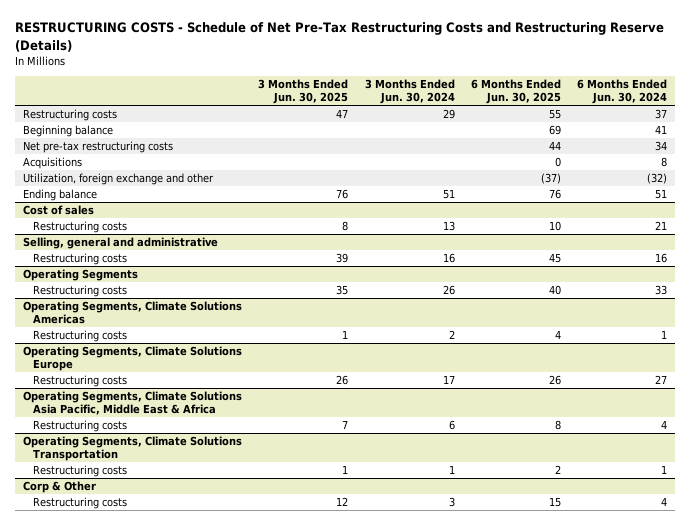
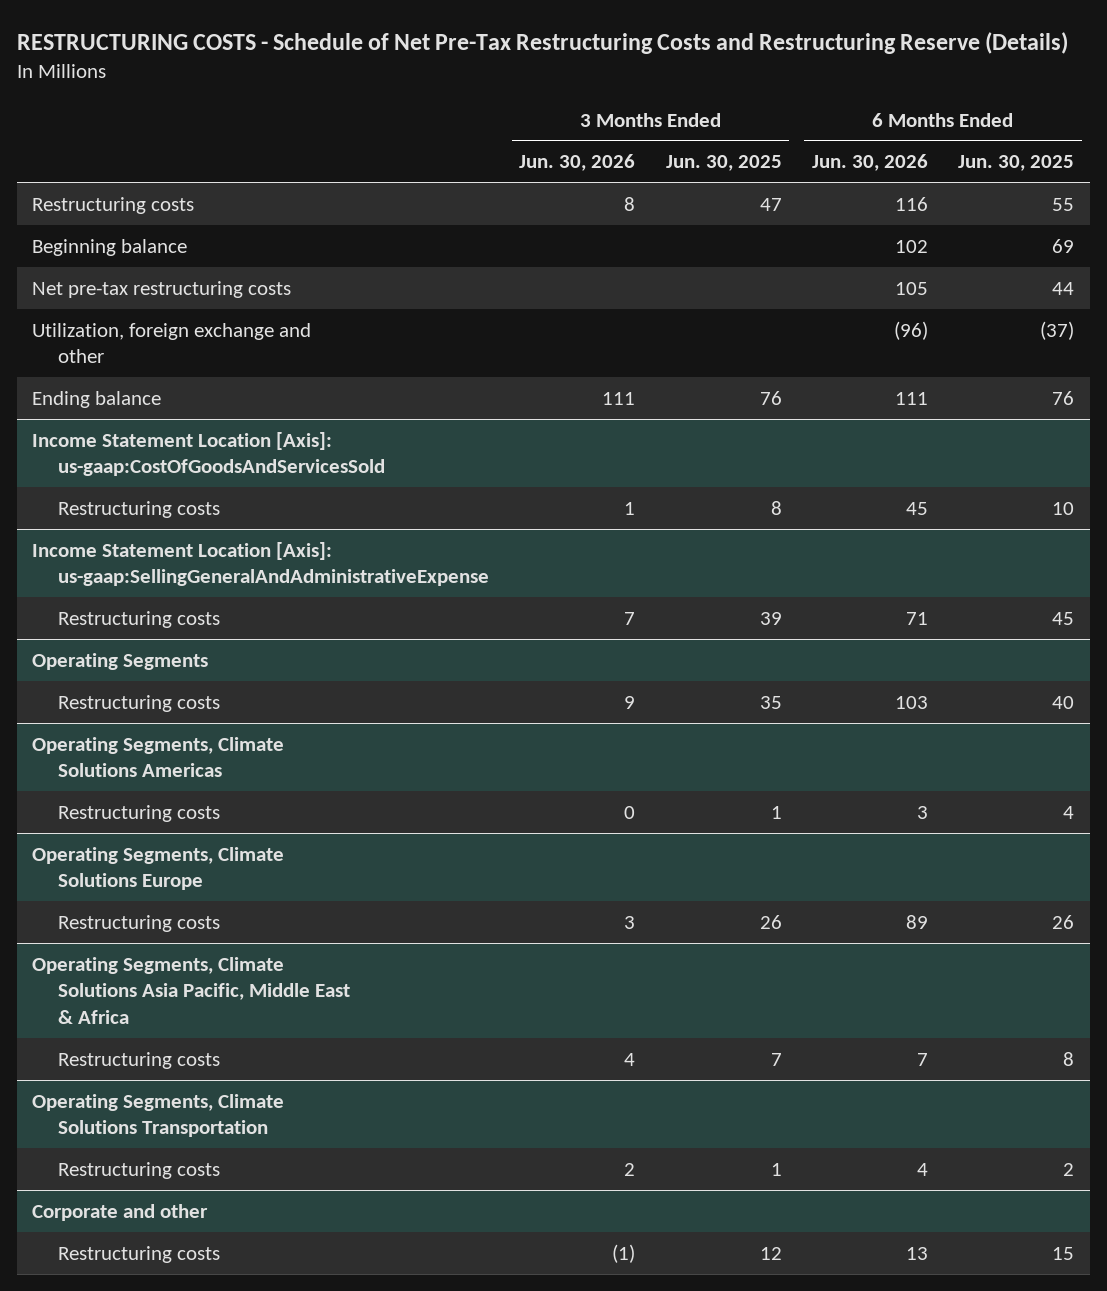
[364,78,455,104] 3 Months Ended Jun. 30, 2024 -> none
[576,78,667,104] 6 Months Ended Jun. 30, 2024 -> none
none -> [519,154,636,172] Jun. 30, 2026
none -> [812,154,929,172] Jun. 30, 2026
[23,157,83,170] Acquisitions -> none
[23,205,95,216] Cost of sales -> none
none -> [32,431,385,477] Income Statement Location [Axis]: us-gaap:CostOfGoodsAndServicesSold
[23,237,219,250] Selling, general and administrative -> none
none -> [32,541,489,587] Income Statement Location [Axis]: us-gaap:SellingGeneralAndAdministrativeExpense
[23,481,97,494] Corp & Other -> [32,1203,209,1221] Corporate and other

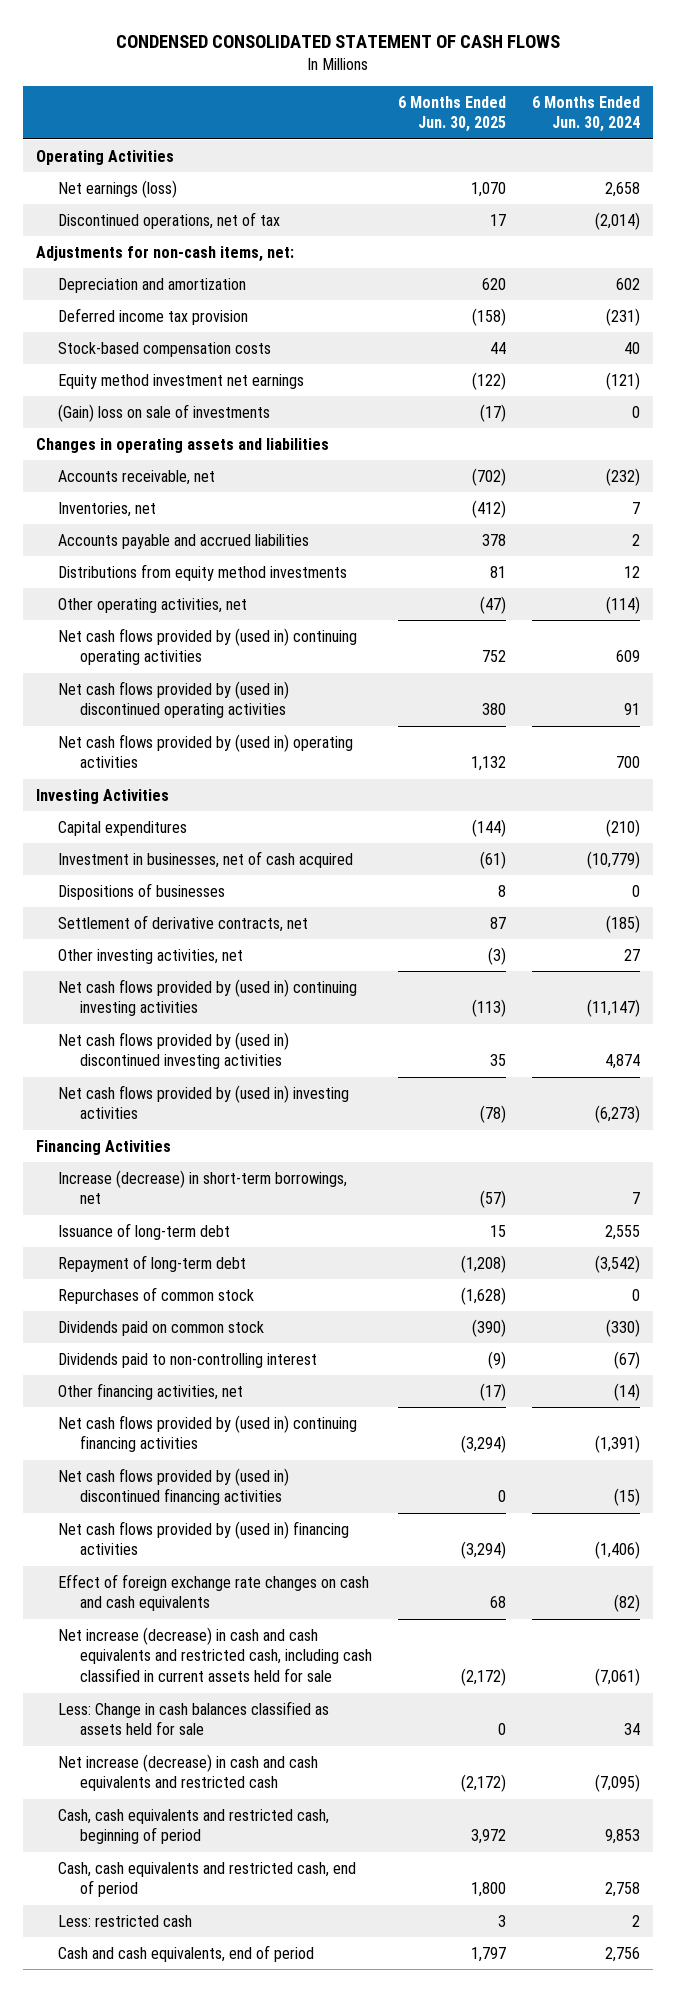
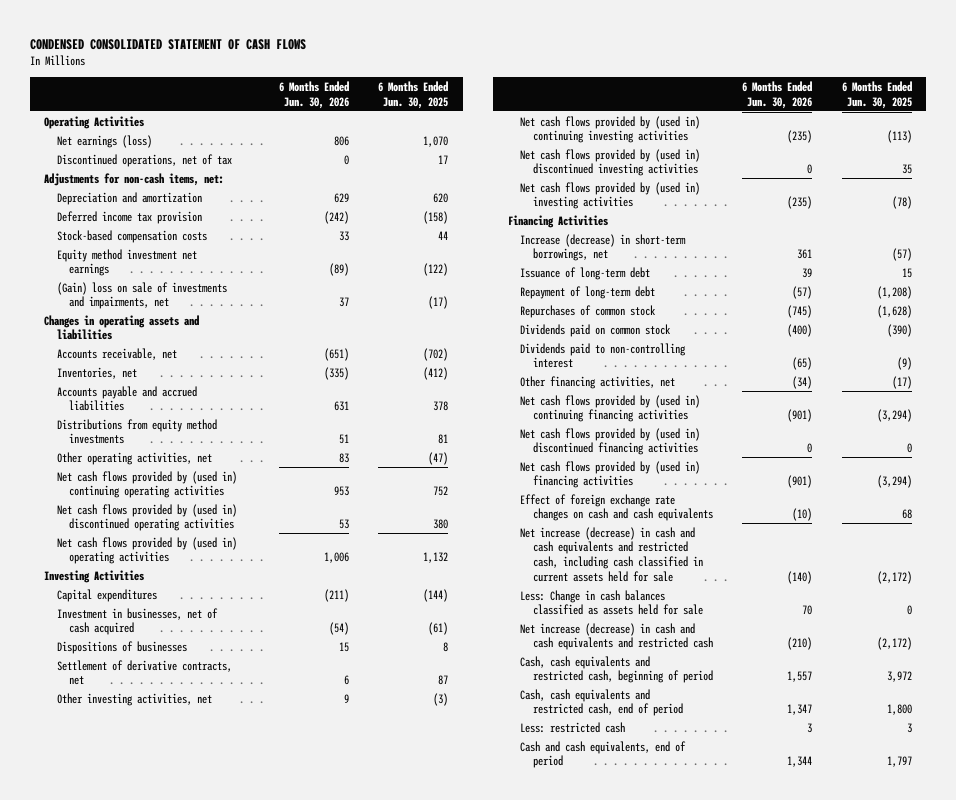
[532,95,641,133] 6 Months Ended Jun. 30, 2024 -> none
none -> [278,81,349,109] 6 Months Ended Jun. 30, 2026
[58,403,271,422] (Gain) loss on sale of investments -> [56,281,227,310] (Gain) loss on sale of investments and impairments, net

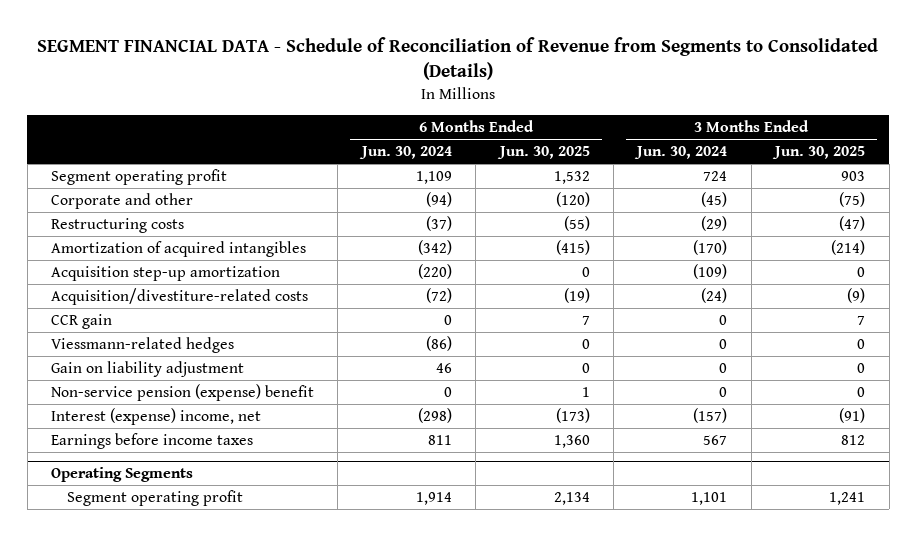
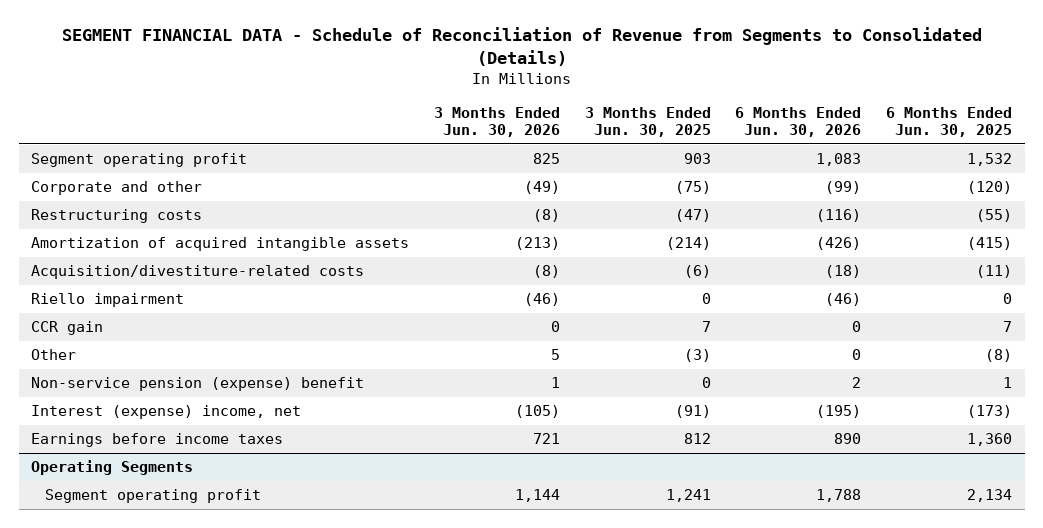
[358,146,452,160] Jun. 30, 2024 -> none
[634,146,728,160] Jun. 30, 2024 -> none
none -> [433,106,560,138] 3 Months Ended Jun. 30, 2026
none -> [735,106,862,138] 6 Months Ended Jun. 30, 2026
[51,266,281,282] Acquisition step-up amortization -> none
[51,241,307,258] Amortization of acquired intangibles -> [30,237,409,252] Amortization of acquired intangible assets
[563,288,590,304] (19) -> [976,265,1013,279] (11)
[847,288,866,304] (9) -> [683,265,711,279] (6)
none -> [30,293,184,308] Riello impairment
[51,337,235,354] Viessmann-related hedges -> none
[51,361,245,378] Gain on liability adjustment -> none
none -> [30,349,76,361] Other

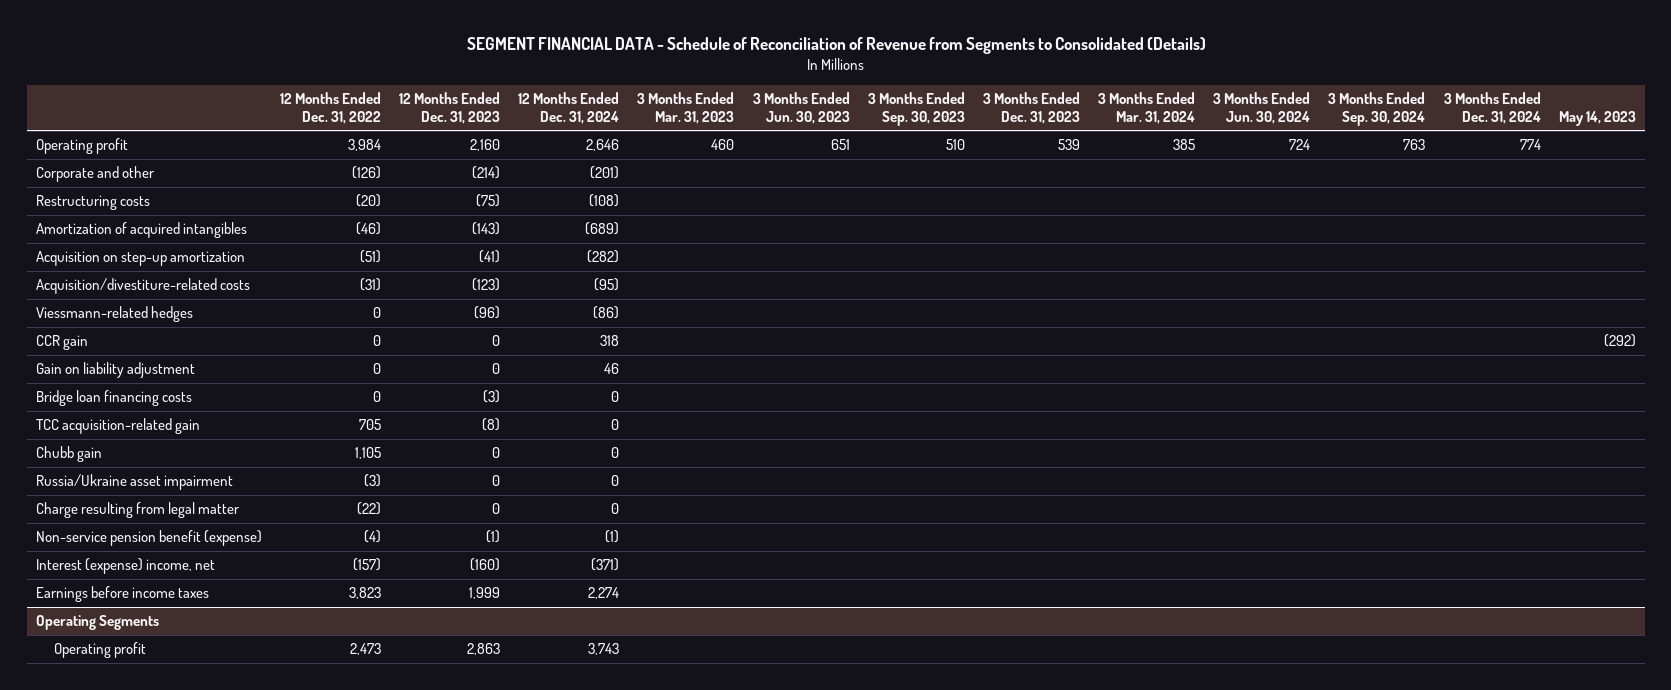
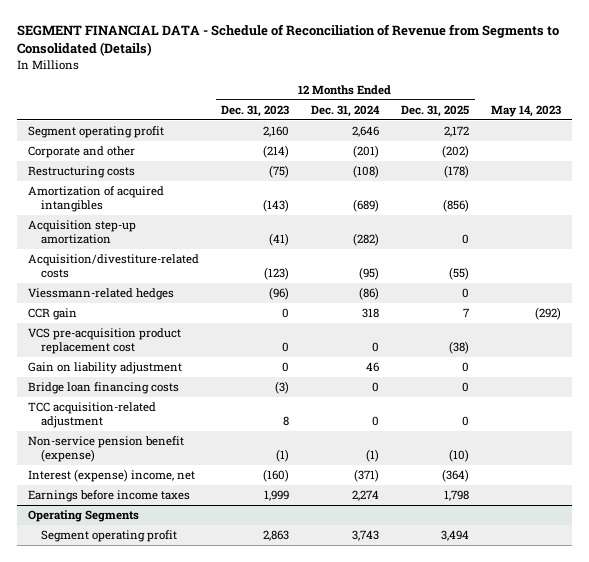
[279,92,381,124] 12 Months Ended Dec. 31, 2022 -> none
[637,92,735,124] 3 Months Ended Mar. 31, 2023 -> none
[752,92,850,124] 3 Months Ended Jun. 30, 2023 -> none
[867,92,965,126] 3 Months Ended Sep. 30, 2023 -> none
[982,92,1080,124] 3 Months Ended Dec. 31, 2023 -> none
[1098,92,1196,124] 3 Months Ended Mar. 31, 2024 -> none
[1213,92,1311,124] 3 Months Ended Jun. 30, 2024 -> none
[1328,92,1426,126] 3 Months Ended Sep. 30, 2024 -> none
[1443,92,1541,124] 3 Months Ended Dec. 31, 2024 -> none
none -> [401,104,470,117] Dec. 31, 2025
[35,138,128,155] Operating profit -> [28,126,165,139] Segment operating profit
[35,251,245,267] Acquisition on step-up amortization -> [28,220,137,245] Acquisition step-up amortization
none -> [28,328,182,355] VCS pre-acquisition product replacement cost
[35,446,102,463] Chubb gain -> none
[35,474,233,491] Russia/Ukraine asset impairment -> none
[35,502,240,519] Charge resulting from legal matter -> none
[35,418,200,435] TCC acquisition-related gain -> [28,402,157,429] TCC acquisition-related adjustment
[482,418,501,432] (8) -> [283,416,290,427] 8
[54,642,147,659] Operating profit -> [41,530,178,543] Segment operating profit

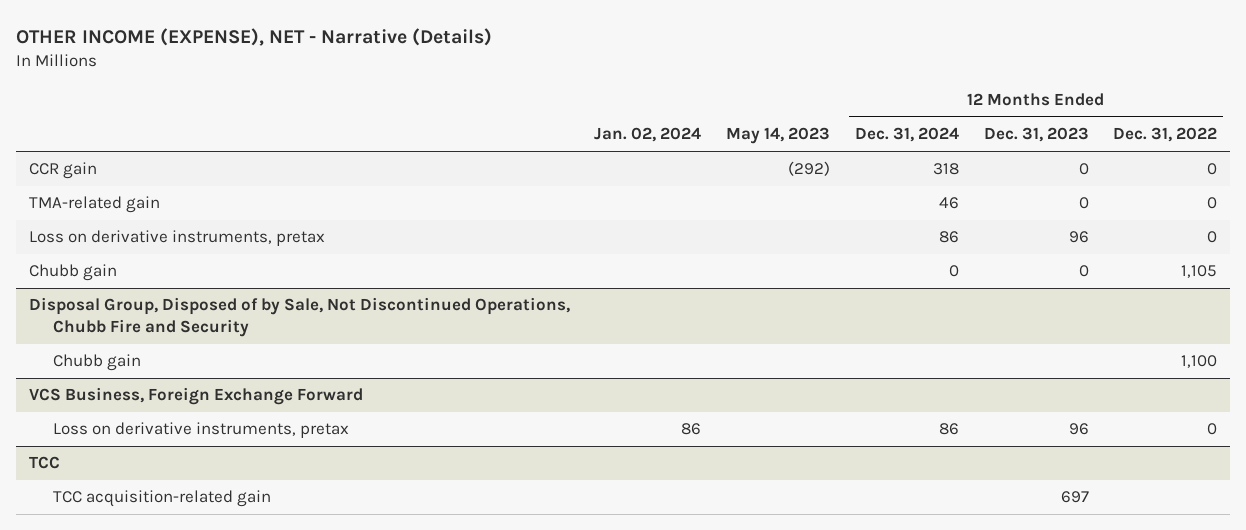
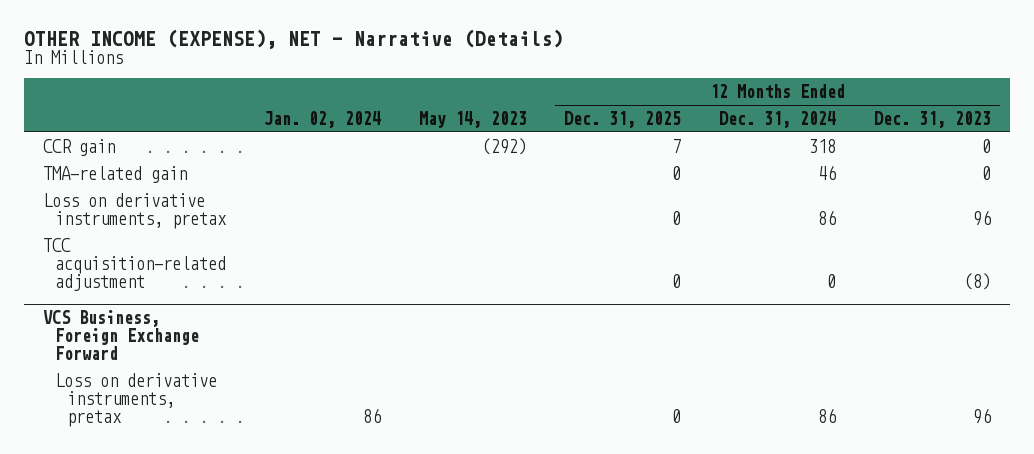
[1113,127,1218,143] Dec. 31, 2022 -> none
none -> [564,110,682,128] Dec. 31, 2025
[28,264,117,282] Chubb gain -> none
[28,297,570,338] Disposal Group, Disposed of by Sale, Not Discontinued Operations, Chubb Fire and Security -> none
[52,354,141,372] Chubb gain -> none
none -> [42,237,226,291] TCC acquisition-related adjustment
[28,456,60,470] TCC -> none
[52,490,271,508] TCC acquisition-related gain -> none

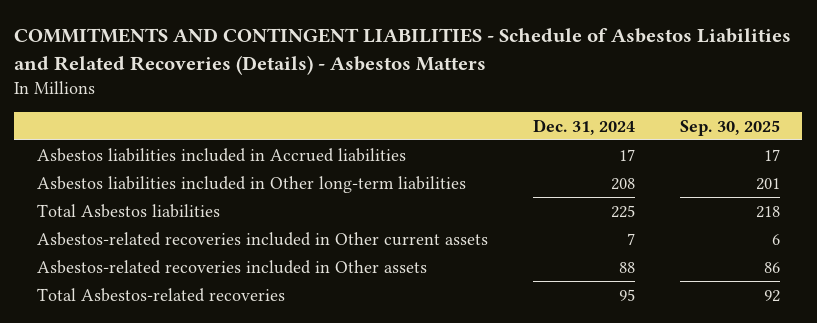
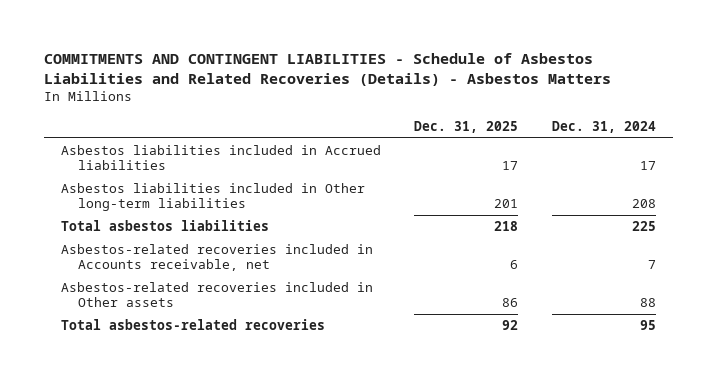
[679,119,780,136] Sep. 30, 2025 -> none
none -> [414,120,519,133] Dec. 31, 2025
[36,203,220,218] Total Asbestos liabilities -> [61,220,270,232] Total asbestos liabilities
[36,231,488,246] Asbestos-related recoveries included in Other current assets -> [61,244,374,272] Asbestos-related recoveries included in Accounts receivable, net
[36,287,285,302] Total Asbestos-related recoveries -> [61,319,326,331] Total asbestos-related recoveries

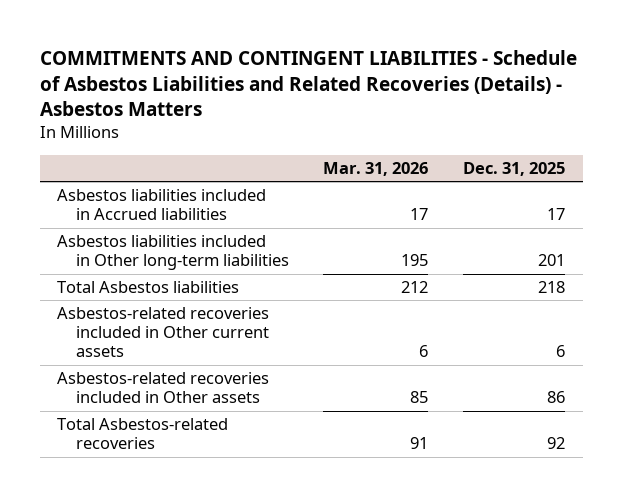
[551,120,656,133] Dec. 31, 2024 -> none
none -> [323,161,429,176] Mar. 31, 2026
[61,220,270,232] Total asbestos liabilities -> [57,281,240,294] Total Asbestos liabilities
[61,244,374,272] Asbestos-related recoveries included in Accounts receivable, net -> [57,307,270,358] Asbestos-related recoveries included in Other current assets
[61,319,326,331] Total asbestos-related recoveries -> [57,418,229,450] Total Asbestos-related recoveries

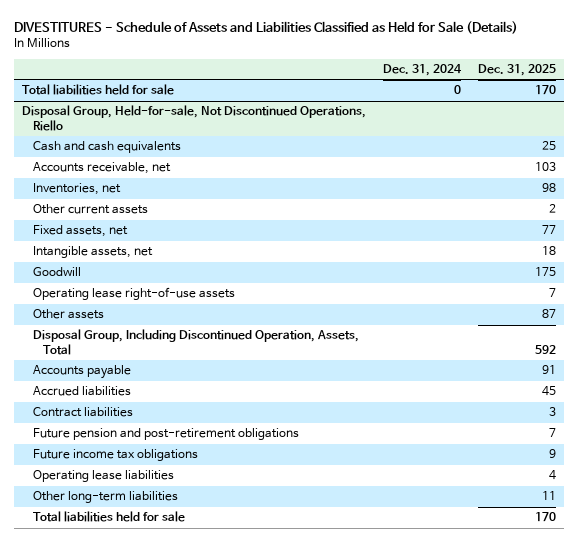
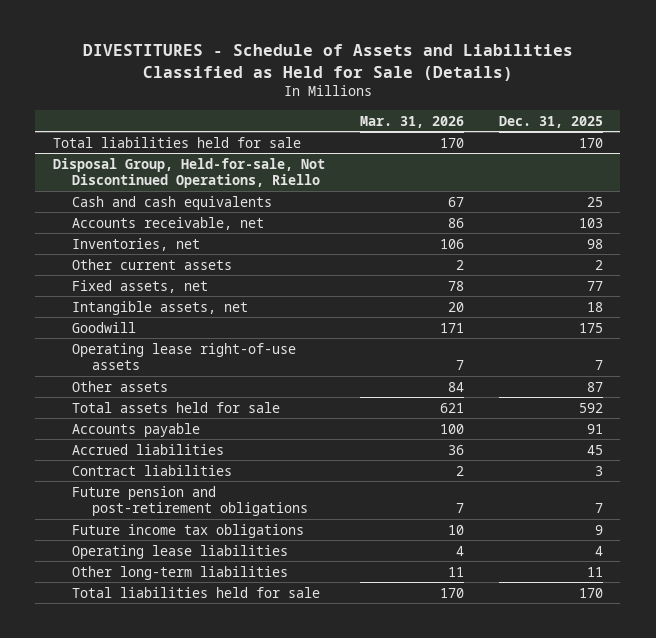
[383,64,463,77] Dec. 31, 2024 -> none
none -> [359,115,464,128] Mar. 31, 2026
[32,329,359,356] Disposal Group, Including Discontinued Operation, Assets, Total -> [72,401,281,413] Total assets held for sale

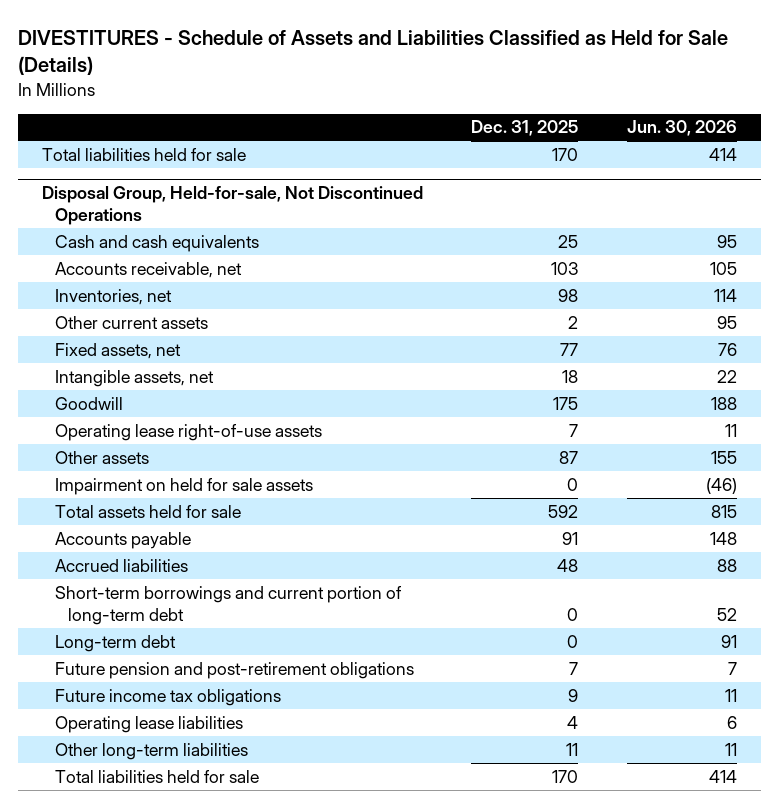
[359,115,464,128] Mar. 31, 2026 -> none
none -> [626,120,737,137] Jun. 30, 2026
[52,157,325,189] Disposal Group, Held-for-sale, Not Discontinued Operations, Riello -> [41,185,423,225] Disposal Group, Held-for-sale, Not Discontinued Operations
none -> [55,477,314,495] Impairment on held for sale assets
[72,464,233,476] Contract liabilities -> none
[586,444,603,455] 45 -> [557,558,579,572] 48
none -> [55,585,403,625] Short-term borrowings and current portion of long-term debt
none -> [55,634,177,652] Long-term debt

